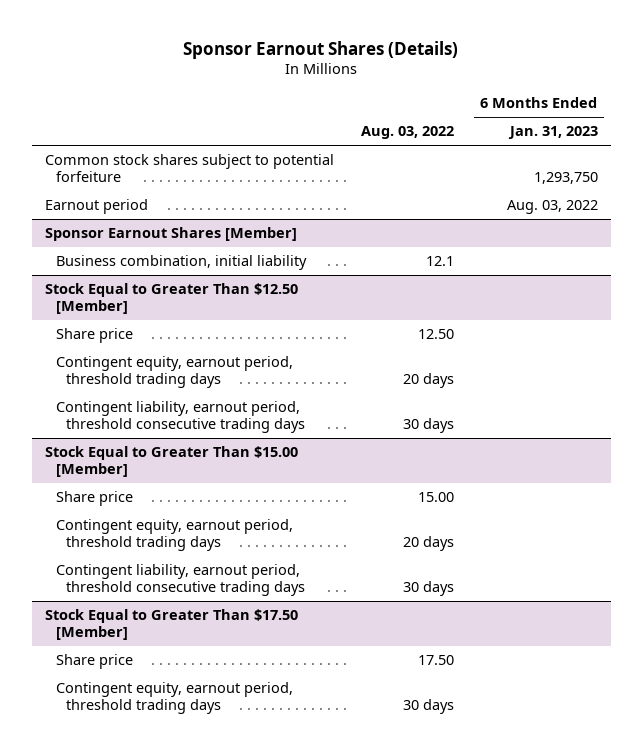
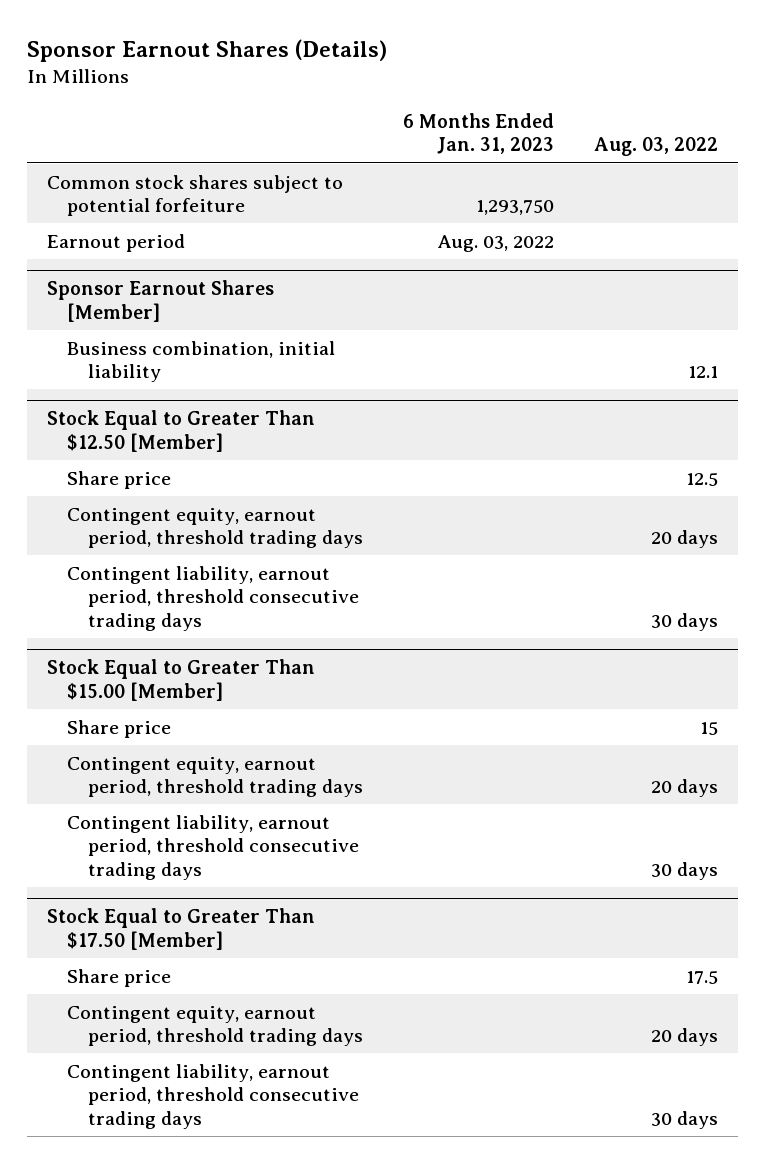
[417,329,454,340] 12.50 -> [686,472,719,486] 12.5
[417,492,454,503] 15.00 -> [700,721,719,735] 15
[417,655,454,666] 17.50 -> [686,970,719,984] 17.5
[402,699,454,715] 30 days -> [651,1028,719,1047] 20 days
none -> [67,1063,359,1129] Contingent liability, earnout period, threshold consecutive trading days

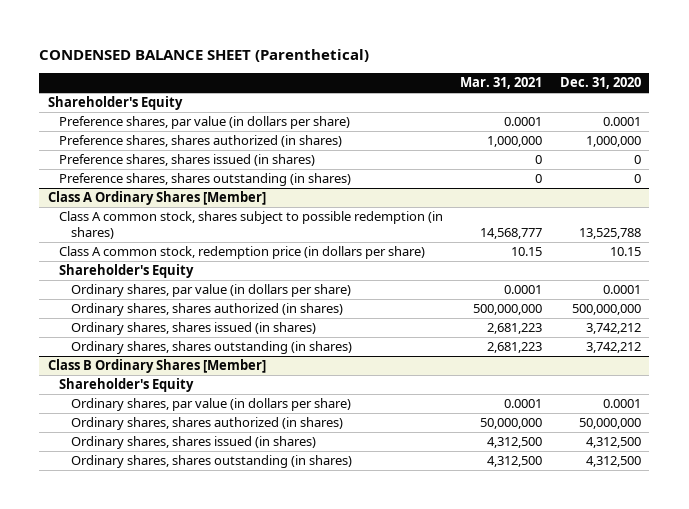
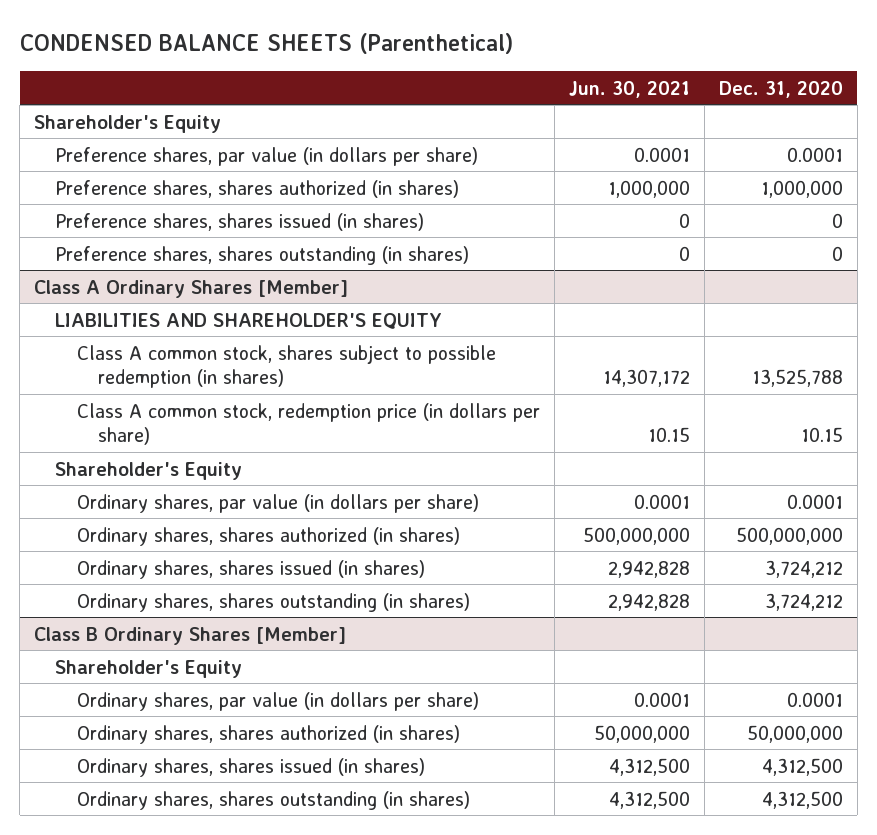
[39,48,370,62] CONDENSED BALANCE SHEET (Parenthetical) -> [19,32,513,54] CONDENSED BALANCE SHEETS (Parenthetical)
[460,77,543,90] Mar. 31, 2021 -> none
none -> [568,80,690,98] Jun. 30, 2021
none -> [55,312,443,329] LIABILITIES AND SHAREHOLDER'S EQUITY
[585,323,641,335] 3,742,212 -> [764,559,843,578] 3,724,212
[585,342,641,354] 3,742,212 -> [764,592,843,611] 3,724,212

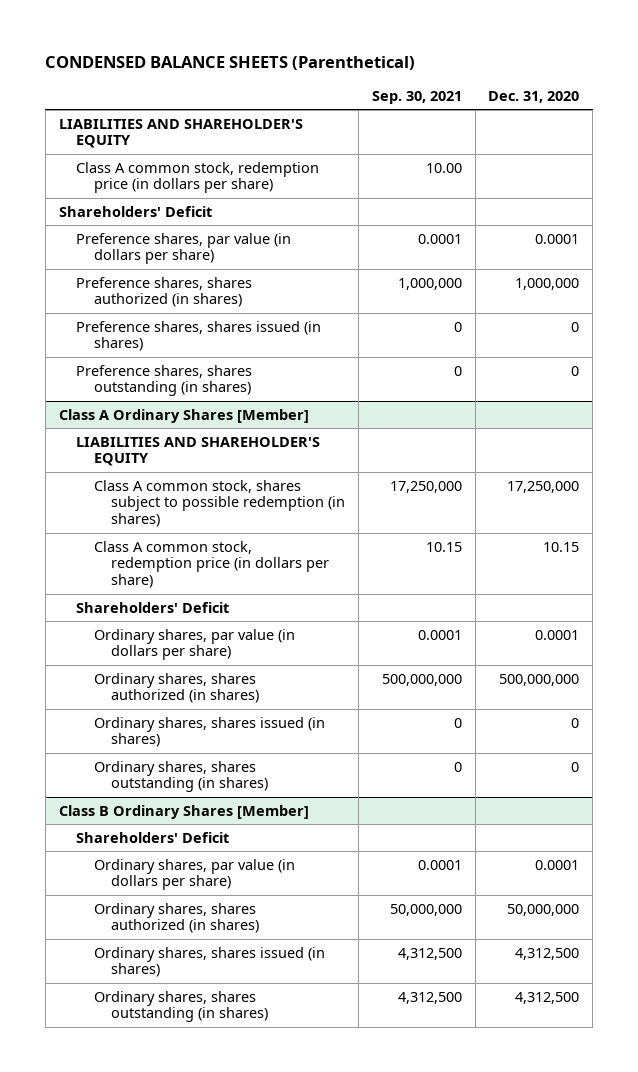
[568,80,690,98] Jun. 30, 2021 -> none
none -> [371,91,462,105] Sep. 30, 2021
none -> [58,118,303,149] LIABILITIES AND SHAREHOLDER'S EQUITY
none -> [76,161,320,194] Class A common stock, redemption price (in dollars per share)
[34,114,222,133] Shareholder's Equity -> [58,205,212,217] Shareholders' Deficit
[751,368,843,387] 13,525,788 -> [507,480,580,493] 17,250,000
[55,461,243,480] Shareholder's Equity -> [76,601,230,613] Shareholders' Deficit
[764,559,843,578] 3,724,212 -> [571,717,580,728] 0
[764,592,843,611] 3,724,212 -> [571,761,580,772] 0
[55,659,243,678] Shareholder's Equity -> [76,831,230,843] Shareholders' Deficit

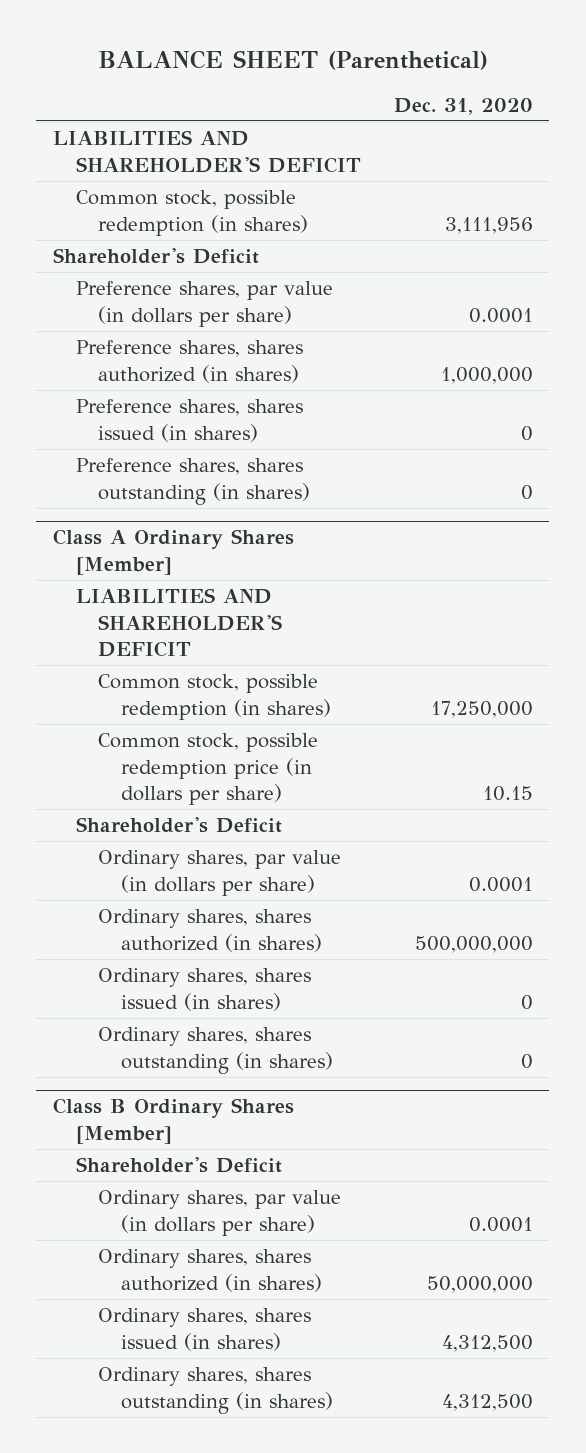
[45,55,416,70] CONDENSED BALANCE SHEETS (Parenthetical) -> [97,50,488,71] BALANCE SHEET (Parenthetical)
[371,91,462,105] Sep. 30, 2021 -> none
[76,161,320,194] Class A common stock, redemption price (in dollars per share) -> none
[58,118,303,149] LIABILITIES AND SHAREHOLDER'S EQUITY -> [52,130,361,173] LIABILITIES AND SHAREHOLDER'S DEFICIT
none -> [75,190,309,236] Common stock, possible redemption (in shares)
[58,205,212,217] Shareholders' Deficit -> [52,248,259,265] Shareholder's Deficit
[76,436,321,467] LIABILITIES AND SHAREHOLDER'S EQUITY -> [75,588,283,658] LIABILITIES AND SHAREHOLDER'S DEFICIT
[93,479,346,528] Class A common stock, shares subject to possible redemption (in shares) -> [98,674,332,720] Common stock, possible redemption (in shares)
[93,540,330,589] Class A common stock, redemption price (in dollars per share) -> [98,733,319,806] Common stock, possible redemption price (in dollars per share)
[76,601,230,613] Shareholders' Deficit -> [75,817,282,834] Shareholder's Deficit
[76,831,230,843] Shareholders' Deficit -> [75,1157,282,1174] Shareholder's Deficit

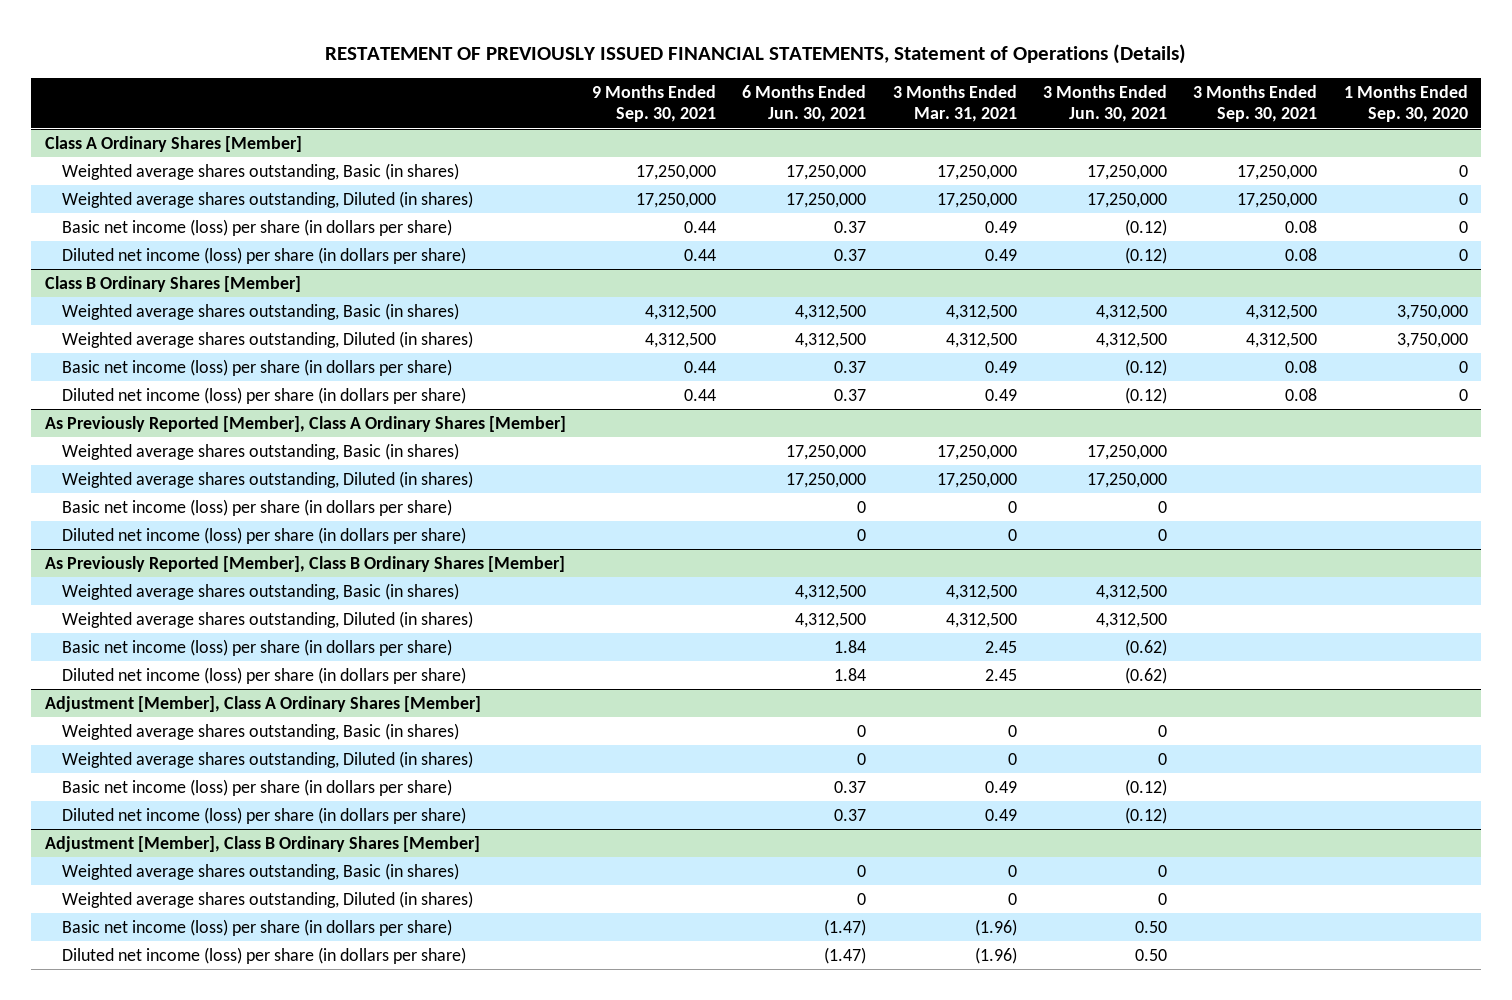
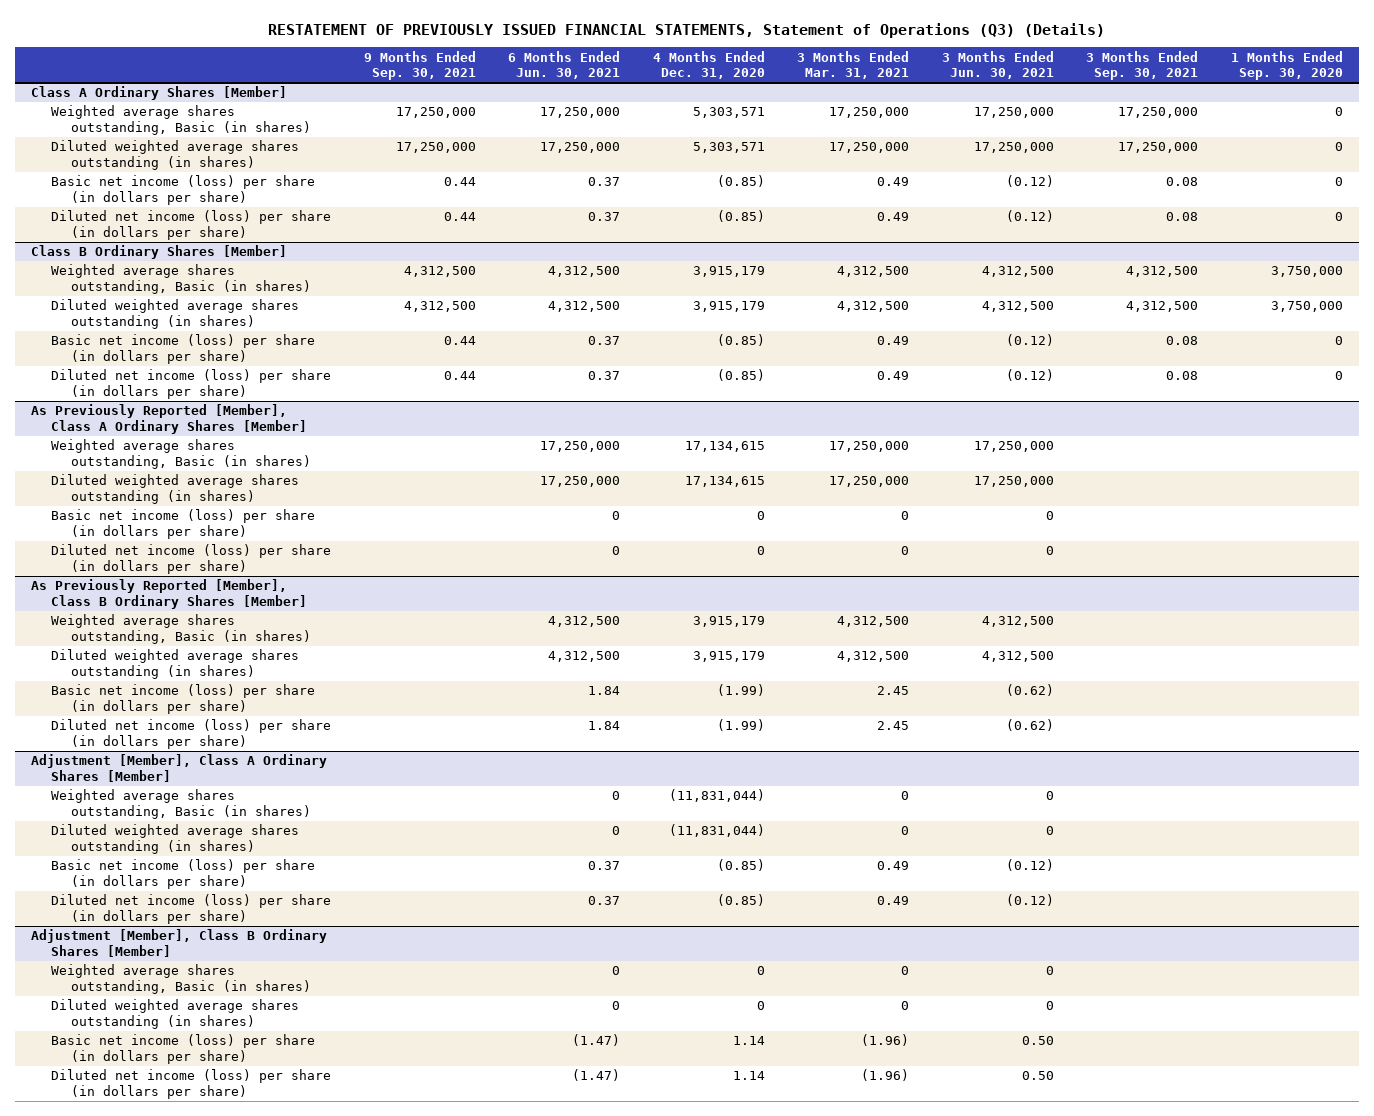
[325,43,1187,64] RESTATEMENT OF PREVIOUSLY ISSUED FINANCIAL STATEMENTS, Statement of Operations (Details) -> [268,22,1106,38] RESTATEMENT OF PREVIOUSLY ISSUED FINANCIAL STATEMENTS, Statement of Operations (Q3) (Details)
none -> [652,50,765,80] 4 Months Ended Dec. 31, 2020
[61,191,473,209] Weighted average shares outstanding, Diluted (in shares) -> [51,140,300,170] Diluted weighted average shares outstanding (in shares)
[61,331,473,349] Weighted average shares outstanding, Diluted (in shares) -> [51,299,300,329] Diluted weighted average shares outstanding (in shares)
[61,471,473,489] Weighted average shares outstanding, Diluted (in shares) -> [51,474,300,504] Diluted weighted average shares outstanding (in shares)
[61,611,473,629] Weighted average shares outstanding, Diluted (in shares) -> [51,649,300,679] Diluted weighted average shares outstanding (in shares)
[61,751,473,769] Weighted average shares outstanding, Diluted (in shares) -> [51,824,300,854] Diluted weighted average shares outstanding (in shares)
[61,891,473,909] Weighted average shares outstanding, Diluted (in shares) -> [51,999,300,1029] Diluted weighted average shares outstanding (in shares)

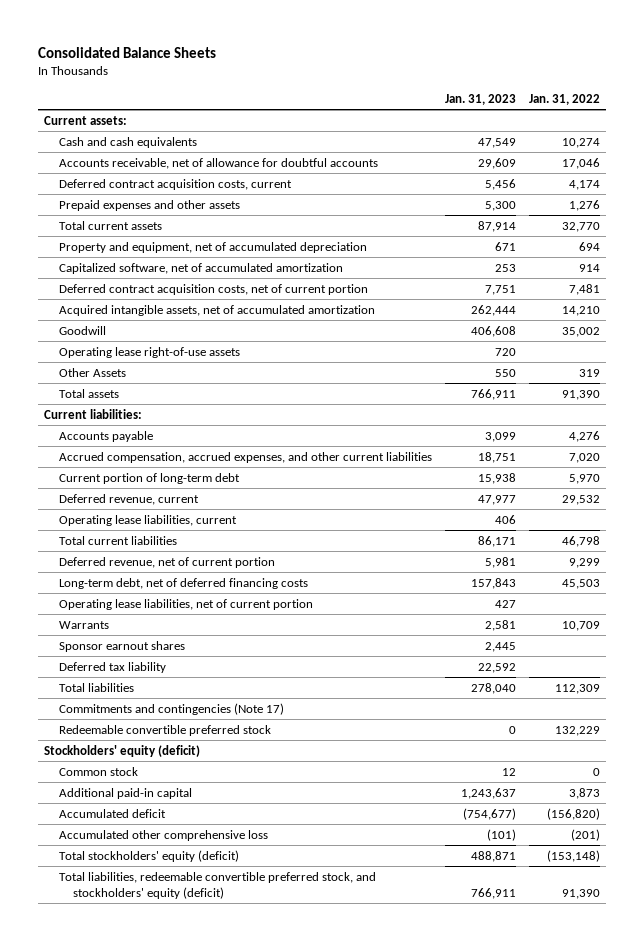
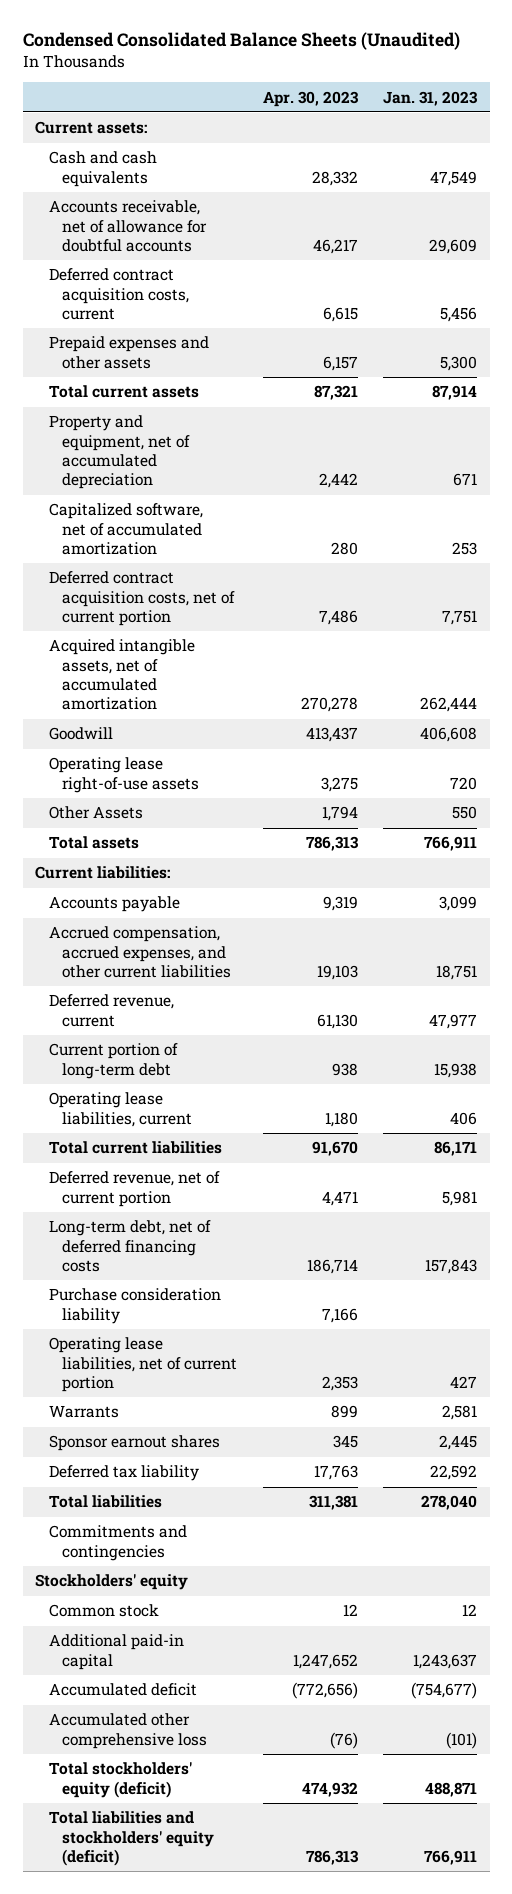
[37,46,216,58] Consolidated Balance Sheets -> [22,32,460,51] Condensed Consolidated Balance Sheets (Unaudited)
[528,93,600,105] Jan. 31, 2022 -> none
none -> [262,90,359,107] Apr. 30, 2023
[58,472,240,484] Current portion of long-term debt -> [48,1043,178,1079] Current portion of long-term debt
none -> [48,1288,221,1324] Purchase consideration liability
[58,724,271,736] Redeemable convertible preferred stock -> none
[58,702,284,715] Commitments and contingencies (Note 17) -> [48,1525,187,1561] Commitments and contingencies
[44,744,201,757] Stockholders' equity (deficit) -> [35,1574,189,1591] Stockholders' equity
[58,871,376,899] Total liabilities, redeemable convertible preferred stock, and stockholders' equity (deficit) -> [48,1811,215,1867] Total liabilities and stockholders' equity (deficit)

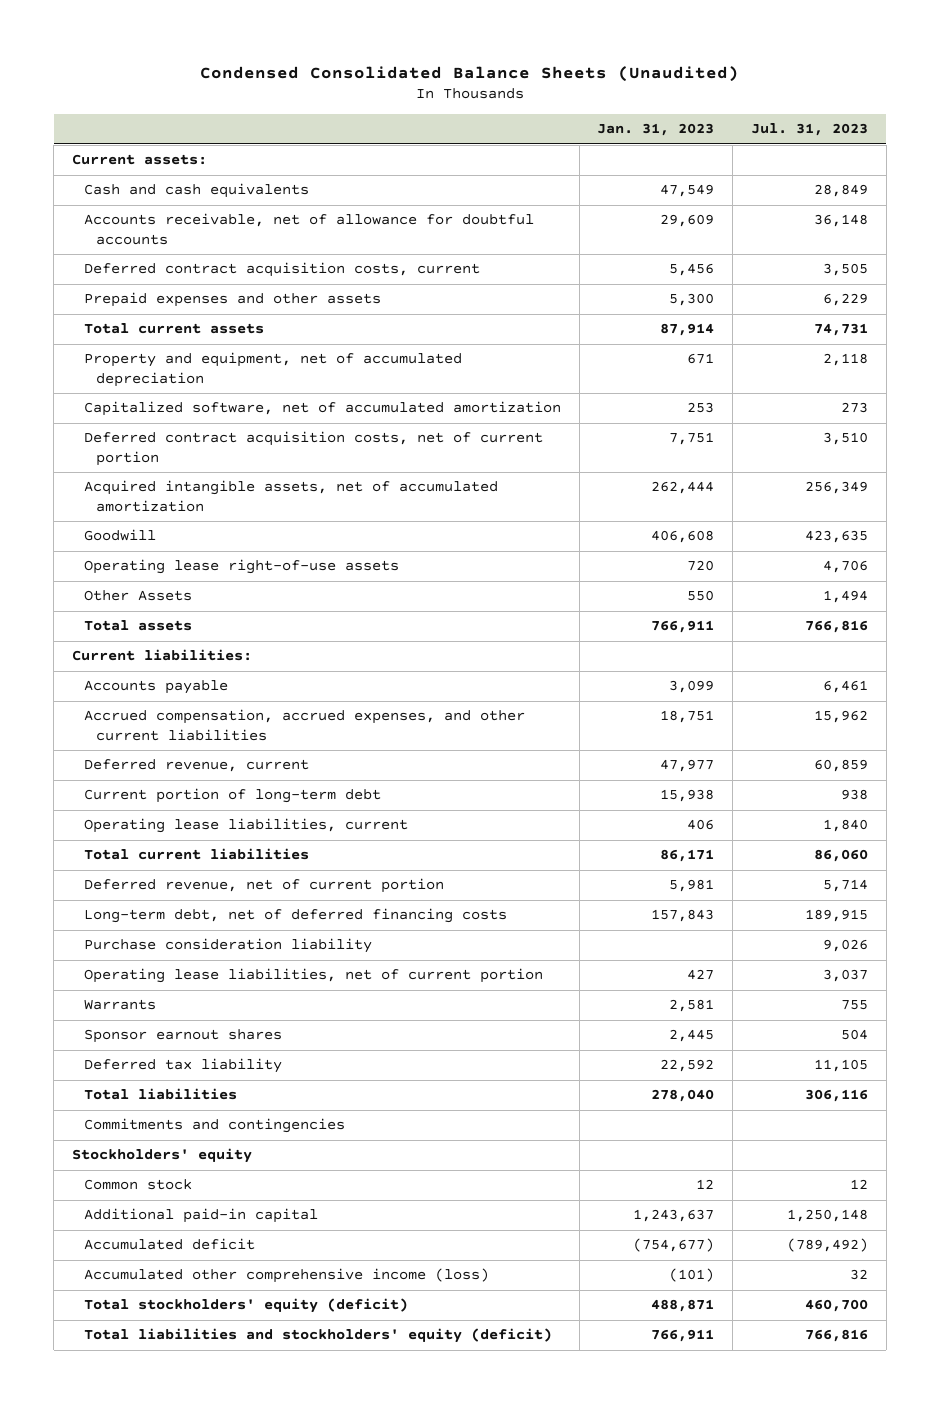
[262,90,359,107] Apr. 30, 2023 -> none
none -> [751,123,869,137] Jul. 31, 2023
[48,1713,208,1749] Accumulated other comprehensive loss -> [83,1268,489,1284] Accumulated other comprehensive income (loss)

